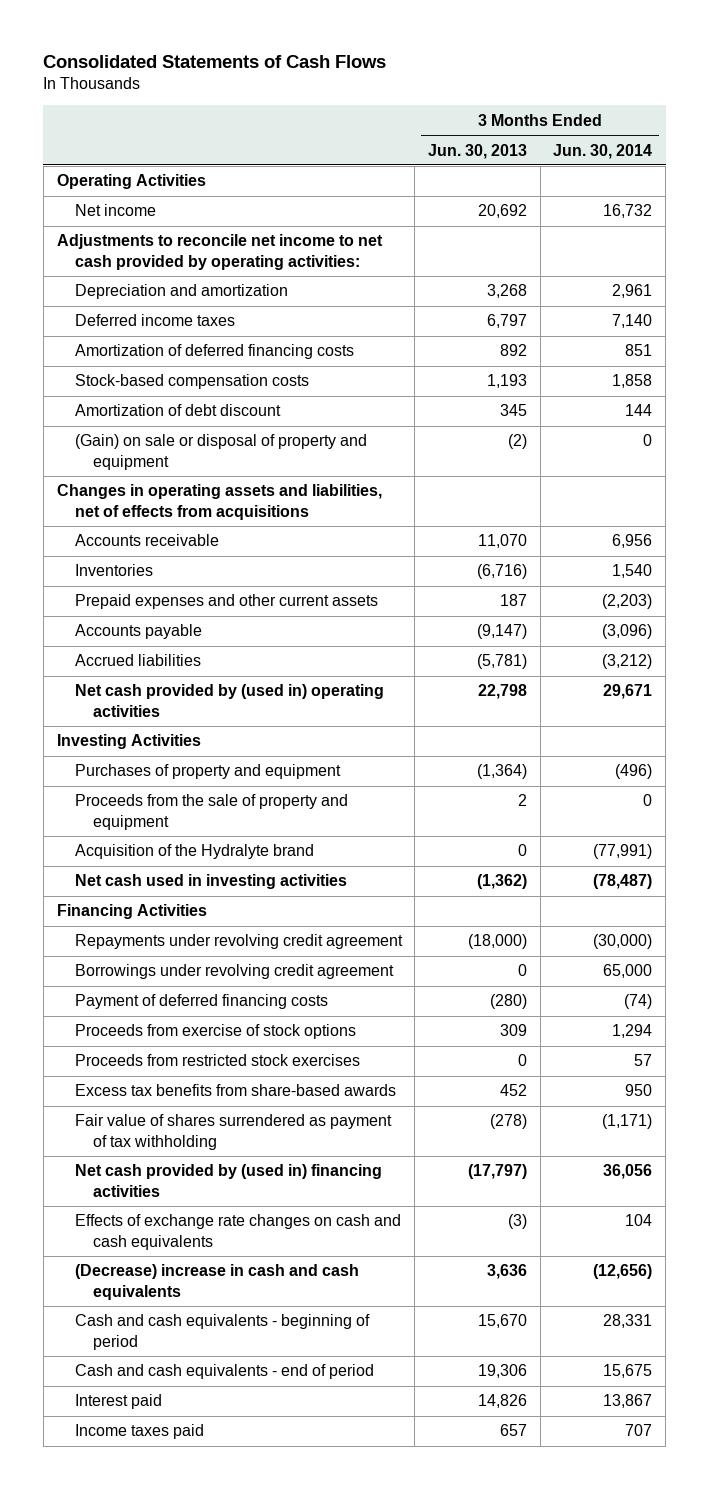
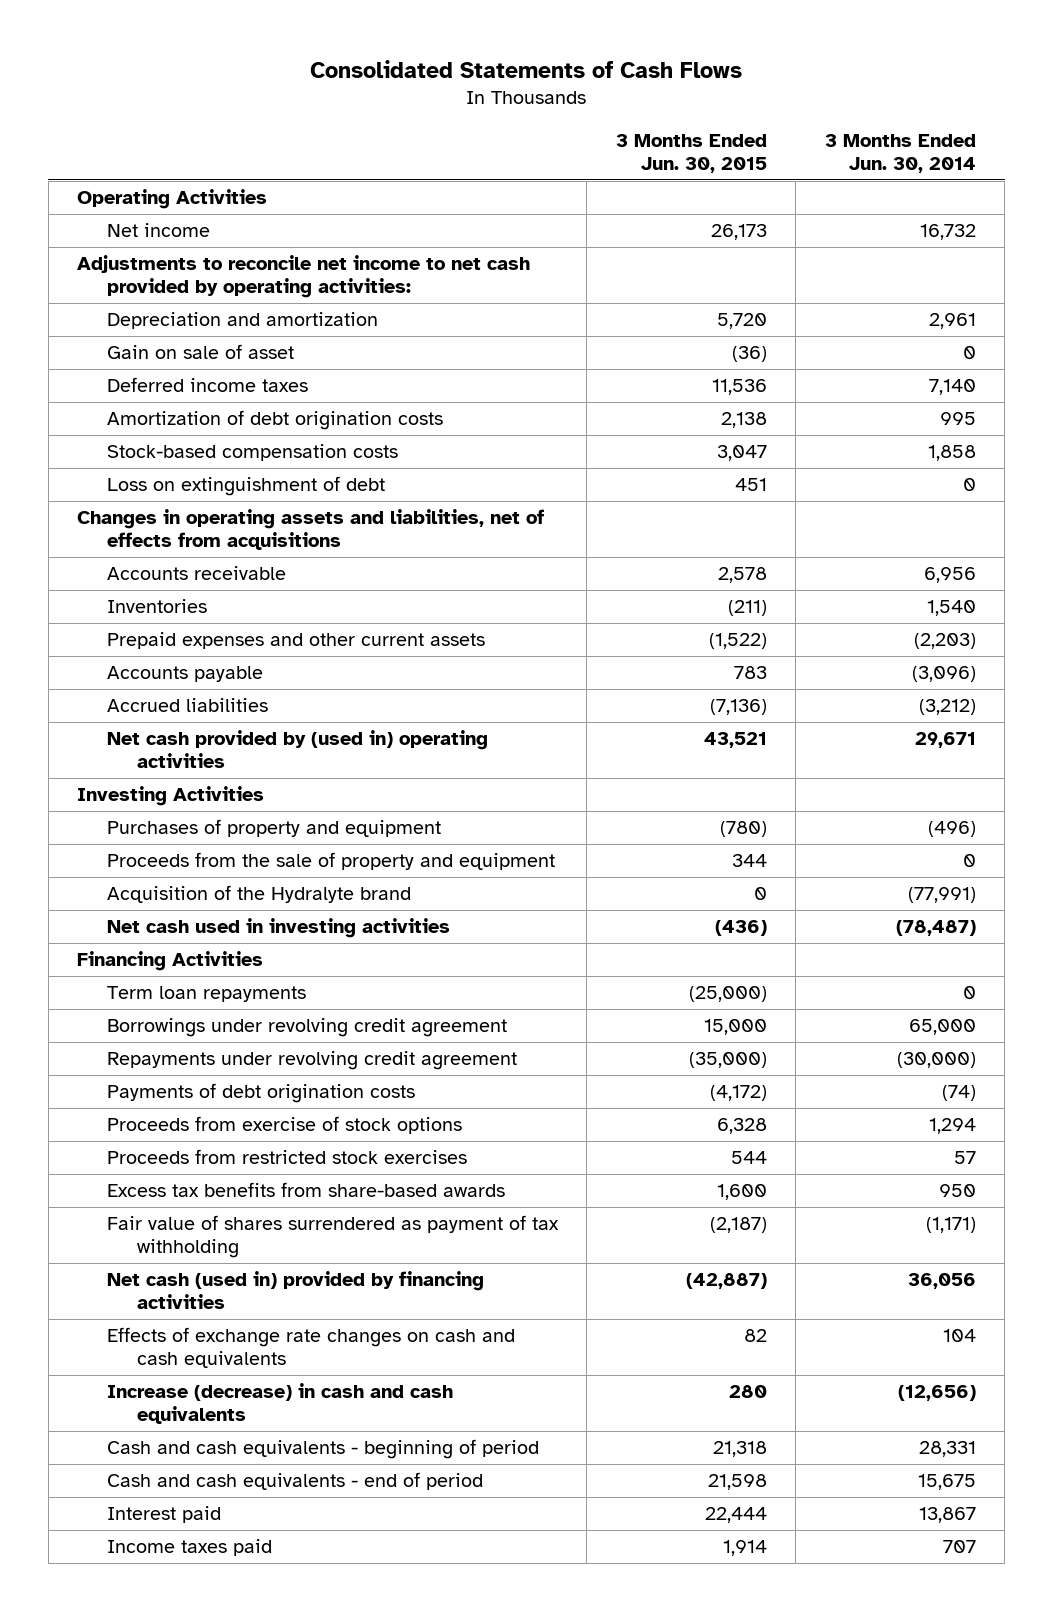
[427,143,527,159] Jun. 30, 2013 -> none
none -> [615,133,767,173] 3 Months Ended Jun. 30, 2015
none -> [106,344,294,360] Gain on sale of asset
[74,344,354,360] Amortization of deferred financing costs -> [106,410,443,431] Amortization of debt origination costs
[625,344,653,357] 851 -> [939,412,976,426] 995
[74,404,281,417] Amortization of debt discount -> none
[74,434,367,470] (Gain) on sale or disposal of property and equipment -> none
none -> [106,476,385,497] Loss on extinguishment of debt
none -> [106,986,306,1003] Term loan repayments
[74,934,403,950] Repayments under revolving credit agreement -> [106,1051,517,1071] Repayments under revolving credit agreement
[74,994,328,1010] Payment of deferred financing costs -> [106,1083,415,1104] Payments of debt origination costs
[74,1164,382,1197] Net cash provided by (used in) financing activities -> [106,1271,484,1310] Net cash (used in) provided by financing activities
[74,1264,359,1300] (Decrease) increase in cash and cash equivalents -> [106,1383,453,1425] Increase (decrease) in cash and cash equivalents

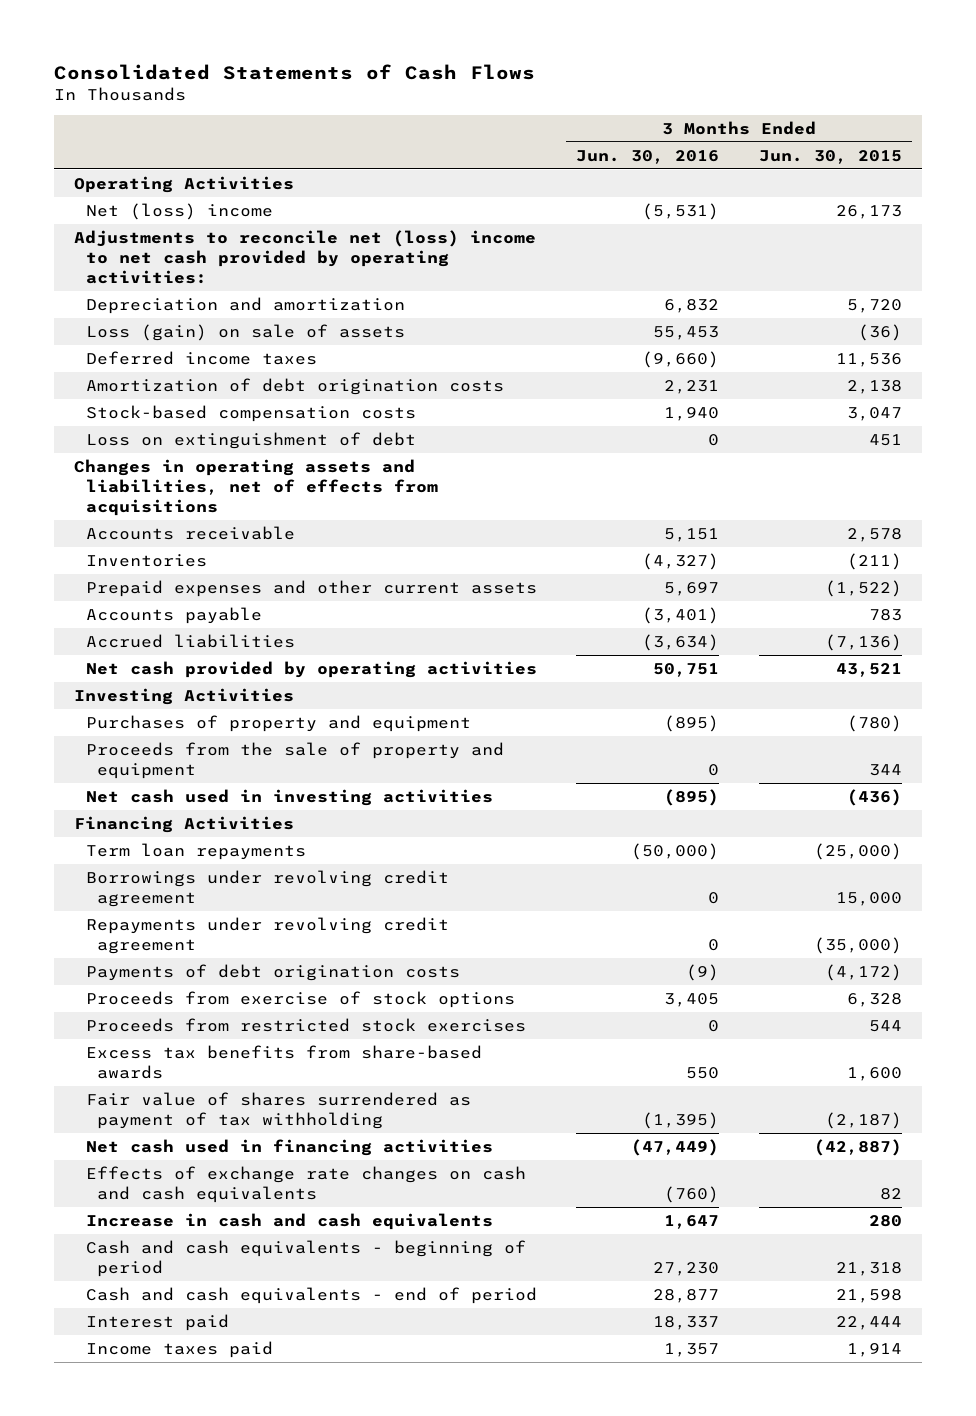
[824,133,976,173] 3 Months Ended Jun. 30, 2014 -> none
none -> [576,149,720,164] Jun. 30, 2016
[106,223,210,238] Net income -> [85,202,273,220] Net (loss) income
[77,255,531,299] Adjustments to reconcile net income to net cash provided by operating activities: -> [74,229,537,284] Adjustments to reconcile net (loss) income to net cash provided by operating activities:
[106,344,294,360] Gain on sale of asset -> [85,323,405,341] Loss (gain) on sale of assets
[106,730,488,769] Net cash provided by (used in) operating activities -> [85,660,537,678] Net cash provided by operating activities
[106,885,411,904] Acquisition of the Hydralyte brand -> none
[106,1271,484,1310] Net cash (used in) provided by financing activities -> [85,1138,493,1156] Net cash used in financing activities
[106,1383,453,1425] Increase (decrease) in cash and cash equivalents -> [85,1212,493,1230] Increase in cash and cash equivalents

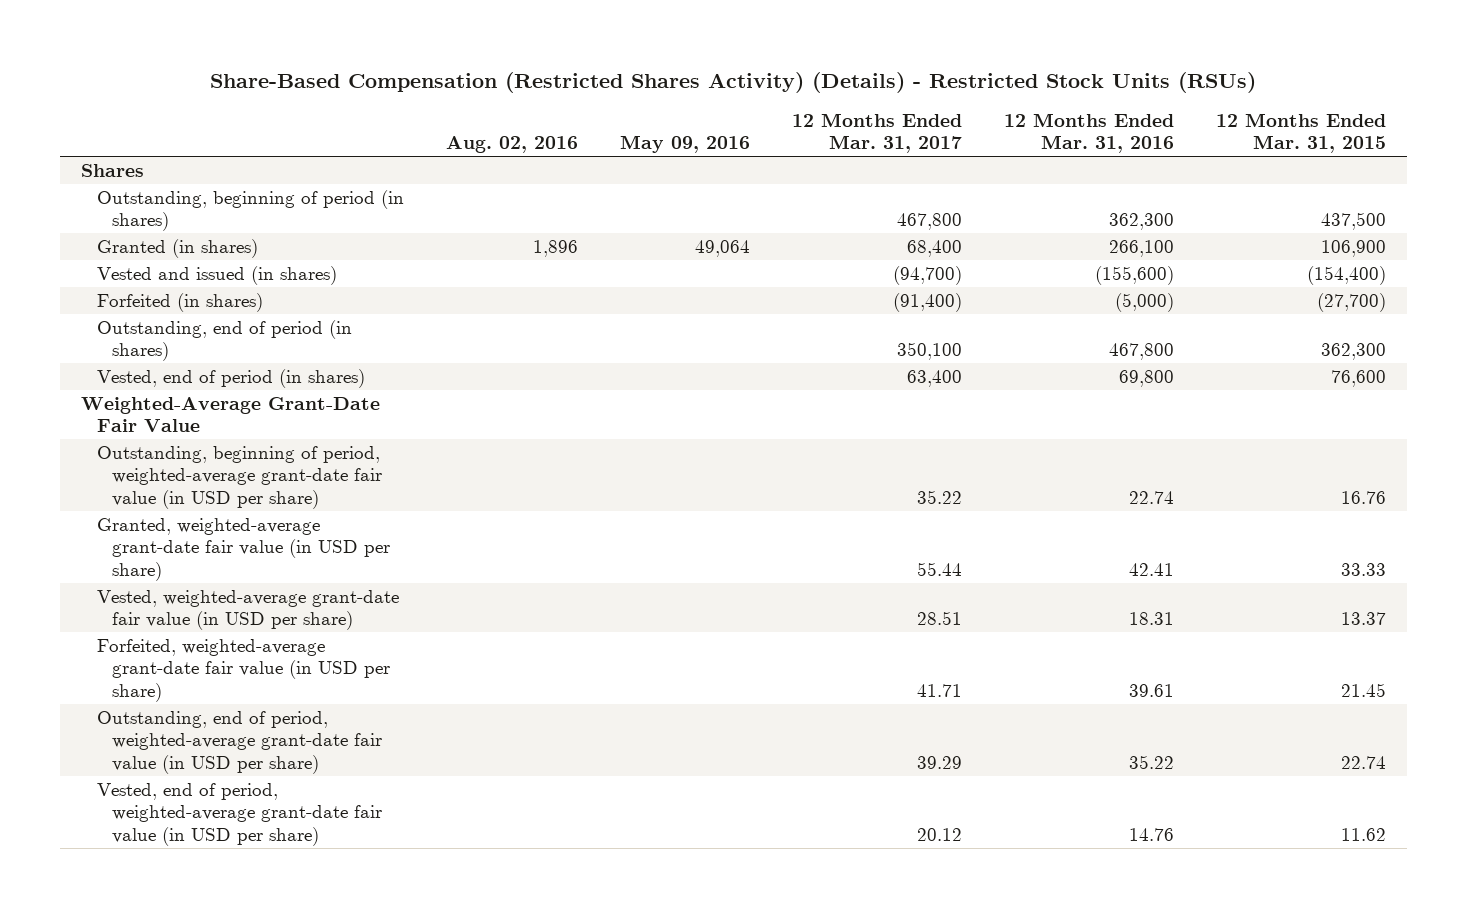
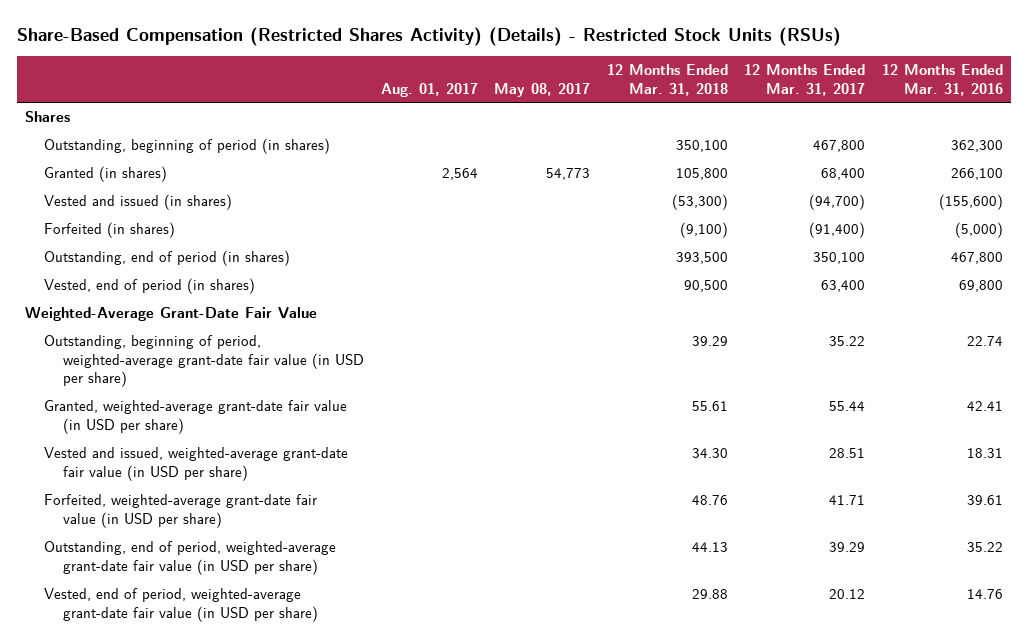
[445,135,578,153] Aug. 02, 2016 -> none
[619,134,750,153] May 09, 2016 -> none
[1215,112,1386,153] 12 Months Ended Mar. 31, 2015 -> none
none -> [380,82,478,97] Aug. 01, 2017
none -> [494,82,591,97] May 08, 2017
none -> [606,64,728,96] 12 Months Ended Mar. 31, 2018
[96,589,399,631] Vested, weighted-average grant-date fair value (in USD per share) -> [44,447,349,481] Vested and issued, weighted-average grant-date fair value (in USD per share)

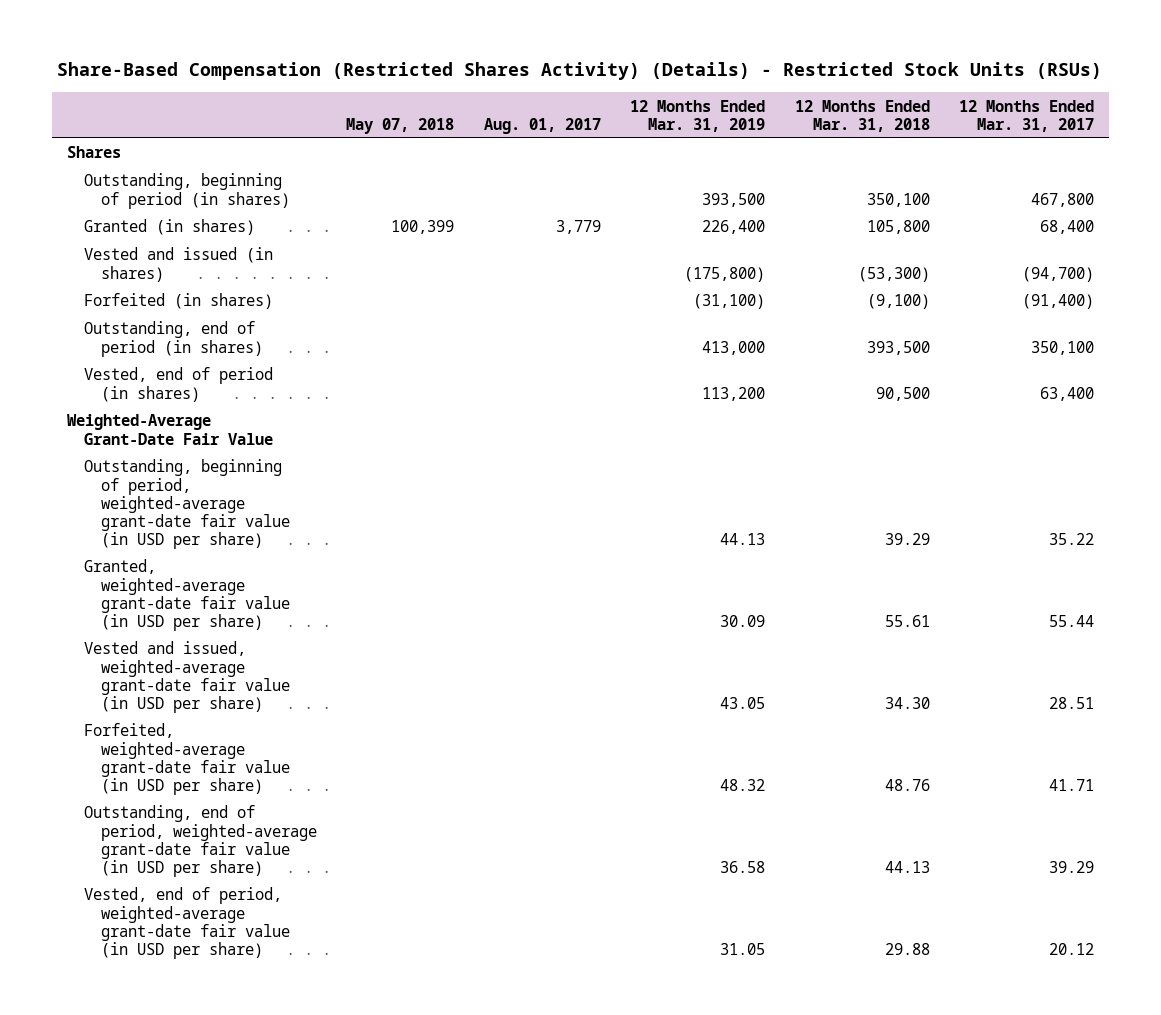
[494,82,591,97] May 08, 2017 -> none
[881,64,1003,96] 12 Months Ended Mar. 31, 2016 -> none
none -> [346,117,455,134] May 07, 2018
none -> [630,99,766,132] 12 Months Ended Mar. 31, 2019
[441,168,478,181] 2,564 -> [555,220,601,235] 3,779

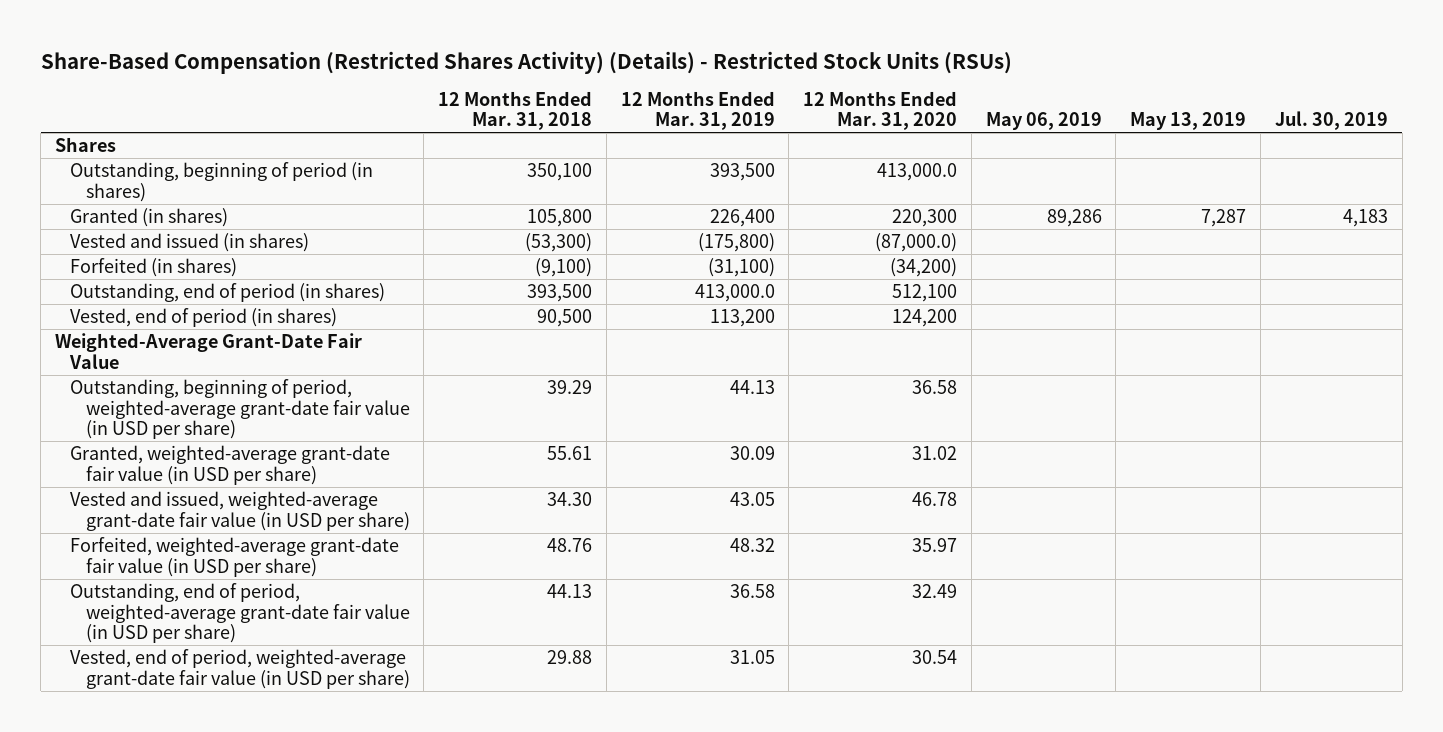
[346,117,455,134] May 07, 2018 -> none
[483,117,601,134] Aug. 01, 2017 -> none
[959,99,1095,132] 12 Months Ended Mar. 31, 2017 -> none
none -> [803,90,958,131] 12 Months Ended Mar. 31, 2020
none -> [985,112,1102,131] May 06, 2019
none -> [1130,112,1247,131] May 13, 2019
none -> [1274,111,1388,131] Jul. 30, 2019
[702,340,766,355] 413,000 -> [694,284,775,303] 413,000.0

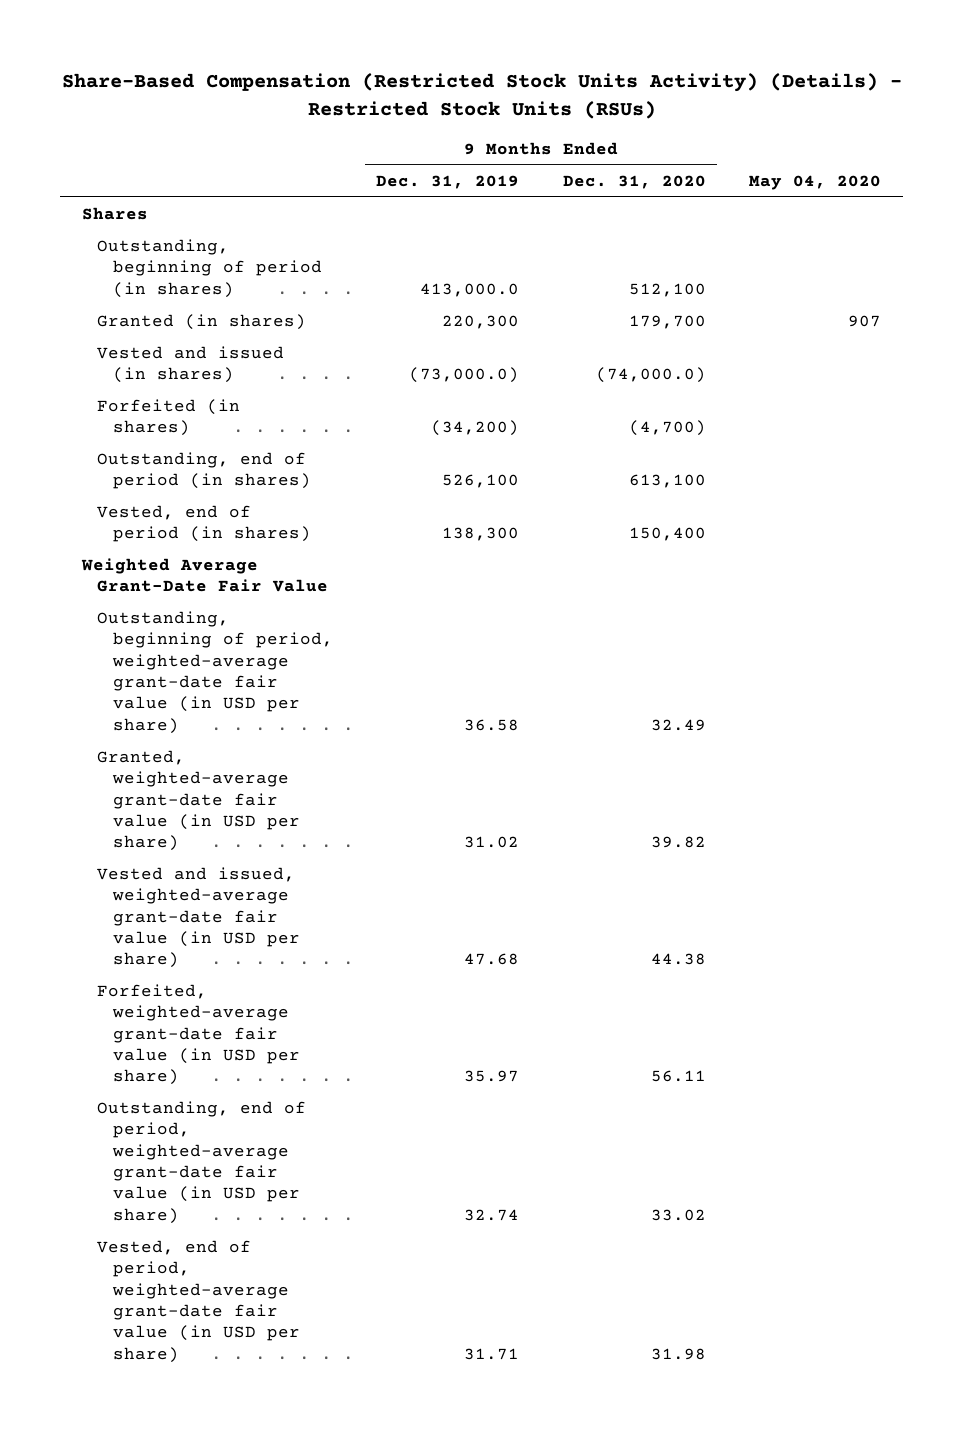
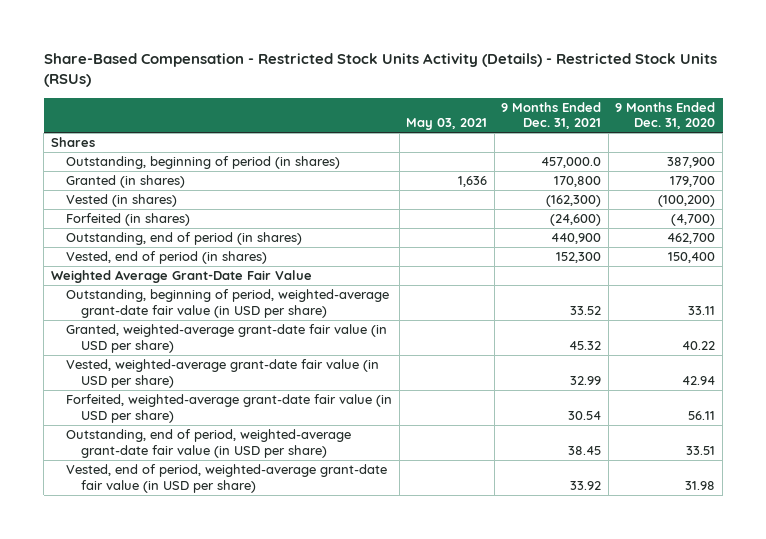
[61,73,902,119] Share-Based Compensation (Restricted Stock Units Activity) (Details) - Restricted Stock Units (RSUs) -> [43,53,717,88] Share-Based Compensation - Restricted Stock Units Activity (Details) - Restricted Stock Units (RSUs)
[376,174,520,189] Dec. 31, 2019 -> none
[749,174,882,190] May 04, 2020 -> none
none -> [406,118,488,131] May 03, 2021
none -> [501,101,602,130] 9 Months Ended Dec. 31, 2021
[628,282,706,297] 512,100 -> [667,157,716,169] 387,900
[97,346,285,384] Vested and issued (in shares) -> [66,194,178,208] Vested (in shares)
[595,367,706,384] (74,000.0) -> [658,195,716,208] (100,200)
[628,474,706,489] 613,100 -> [667,233,716,245] 462,700
[650,718,706,731] 32.49 -> [688,305,716,315] 33.11
[650,836,706,849] 39.82 -> [682,340,716,350] 40.22
[97,867,300,969] Vested and issued, weighted-average grant-date fair value (in USD per share) -> [66,359,380,388] Vested, weighted-average grant-date fair value (in USD per share)
[650,953,706,966] 44.38 -> [682,375,716,385] 42.94
[650,1208,706,1221] 33.02 -> [686,445,716,455] 33.51

